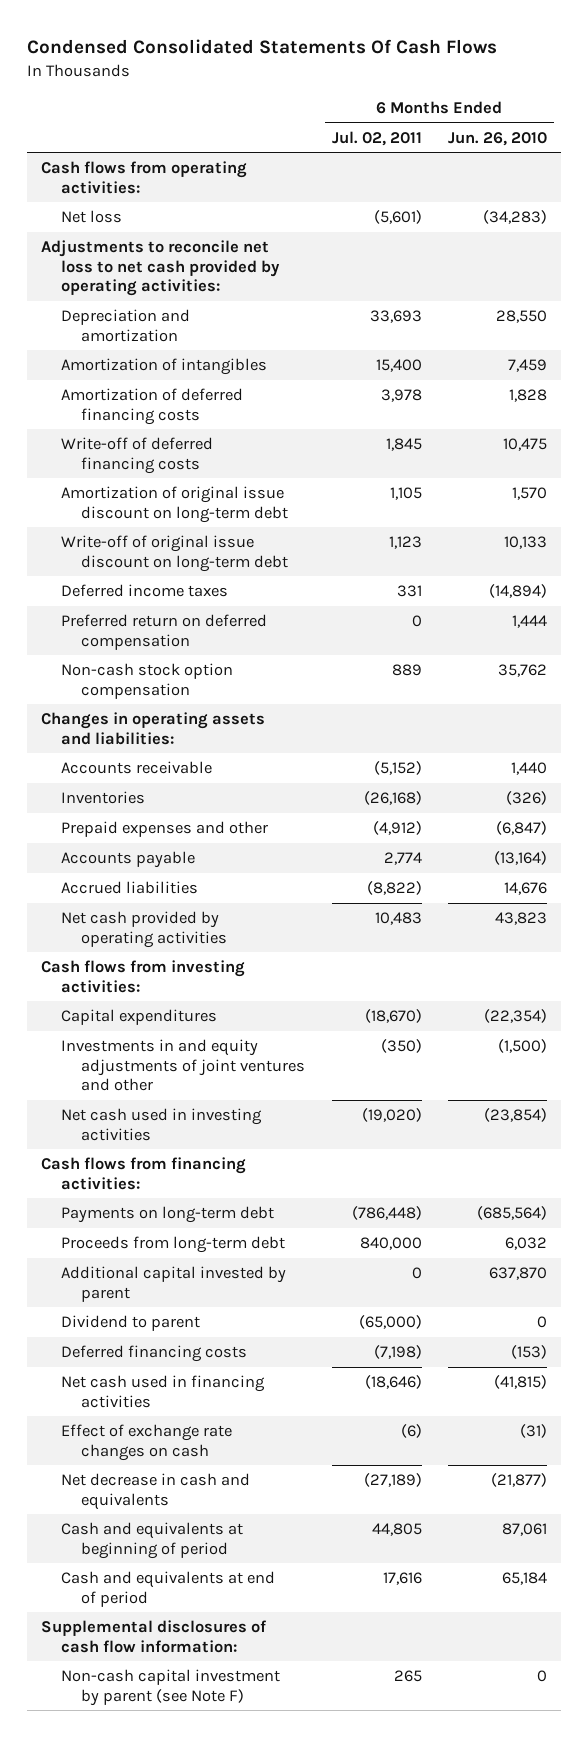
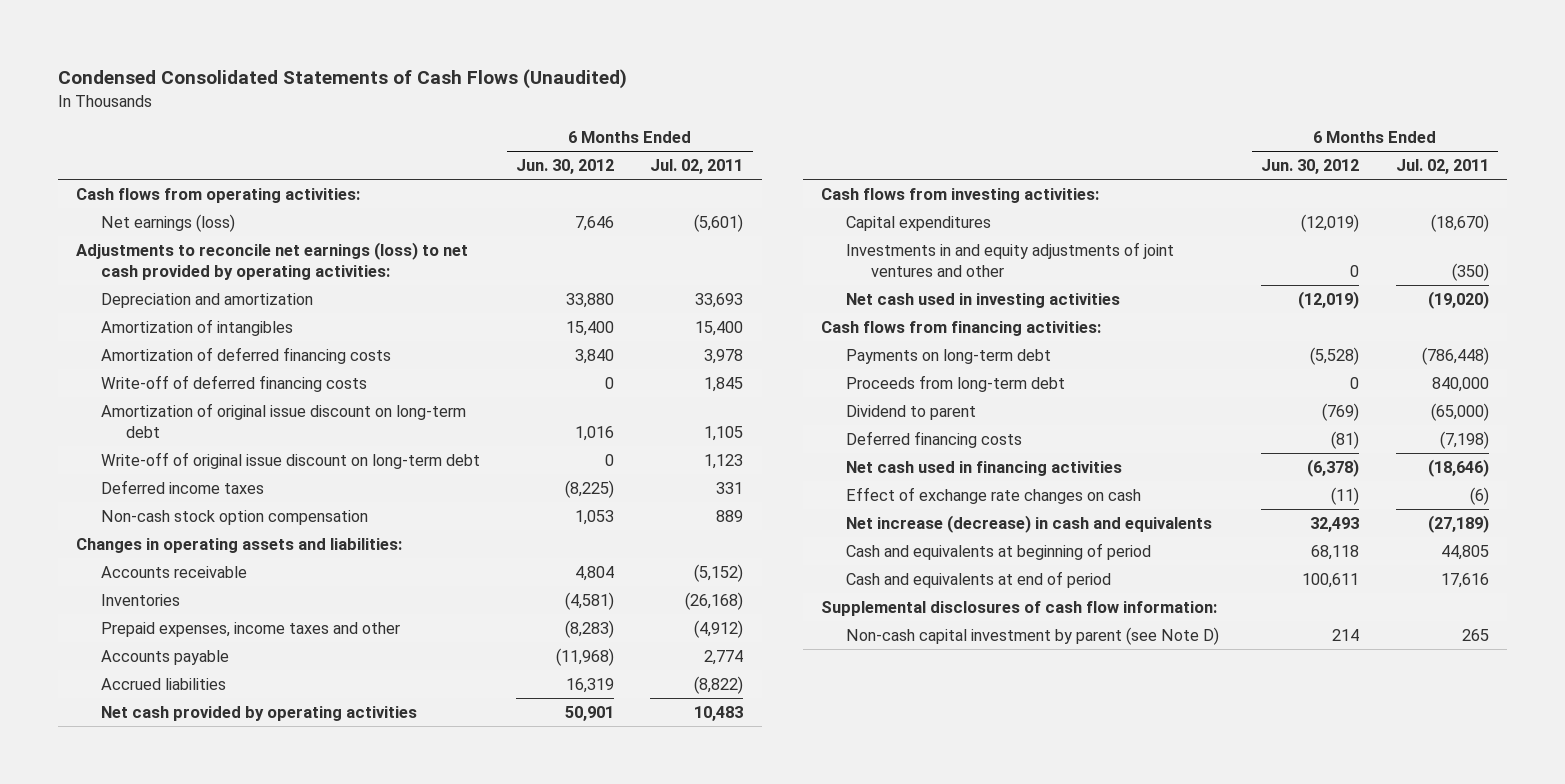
[27,39,498,55] Condensed Consolidated Statements Of Cash Flows -> [58,69,628,90] Condensed Consolidated Statements of Cash Flows (Unaudited)
[448,131,548,146] Jun. 26, 2010 -> none
none -> [516,159,615,175] Jun. 30, 2012
[60,210,122,224] Net loss -> [100,213,235,232] Net earnings (loss)
[40,240,280,297] Adjustments to reconcile net loss to net cash provided by operating activities: -> [76,241,469,280] Adjustments to reconcile net earnings (loss) to net cash provided by operating activities:
[60,614,267,650] Preferred return on deferred compensation -> none
[60,821,268,838] Prepaid expenses and other -> [100,621,400,637] Prepaid expenses, income taxes and other
[60,1266,286,1302] Additional capital invested by parent -> none
[60,1473,250,1510] Net decrease in cash and equivalents -> [846,514,1213,533] Net increase (decrease) in cash and equivalents
[60,1669,280,1706] Non-cash capital investment by parent (see Note F) -> [846,626,1220,645] Non-cash capital investment by parent (see Note D)

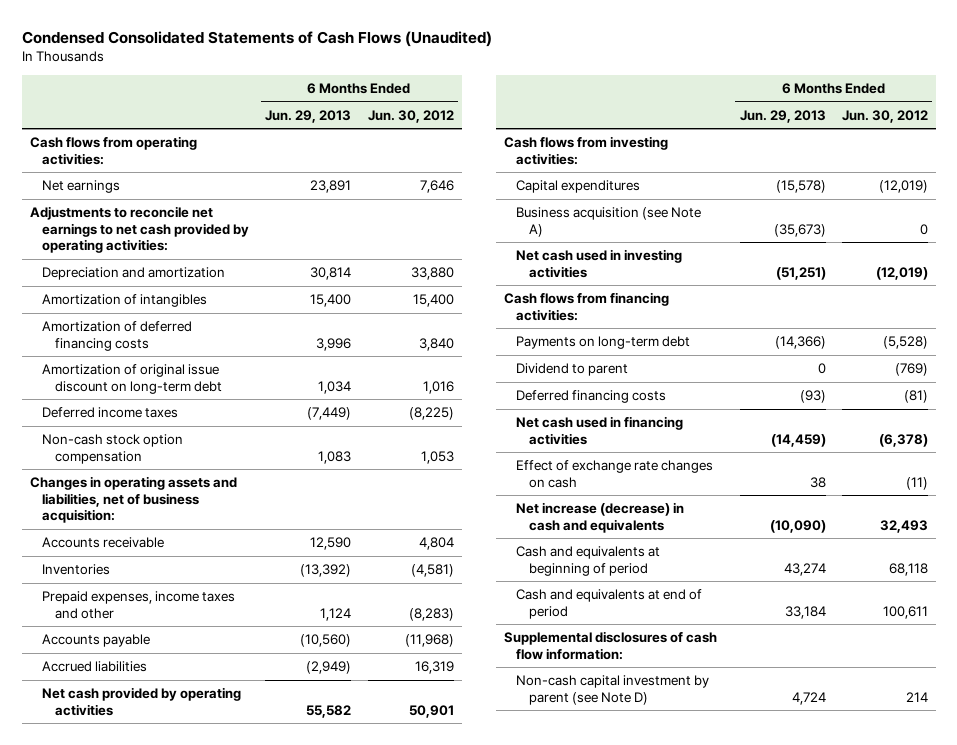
[650,159,744,175] Jul. 02, 2011 -> none
none -> [265,109,352,123] Jun. 29, 2013
[100,213,235,232] Net earnings (loss) -> [42,180,121,194] Net earnings
[76,241,469,280] Adjustments to reconcile net earnings (loss) to net cash provided by operating activities: -> [29,206,250,254] Adjustments to reconcile net earnings to net cash provided by operating activities:
[100,374,367,392] Write-off of deferred financing costs -> none
[100,451,480,469] Write-off of original issue discount on long-term debt -> none
[76,537,403,553] Changes in operating assets and liabilities: -> [29,476,237,524] Changes in operating assets and liabilities, net of business acquisition:
[846,241,1175,277] Investments in and equity adjustments of joint ventures and other -> none
none -> [516,207,702,237] Business acquisition (see Note A)
[846,374,1066,392] Proceeds from long-term debt -> none

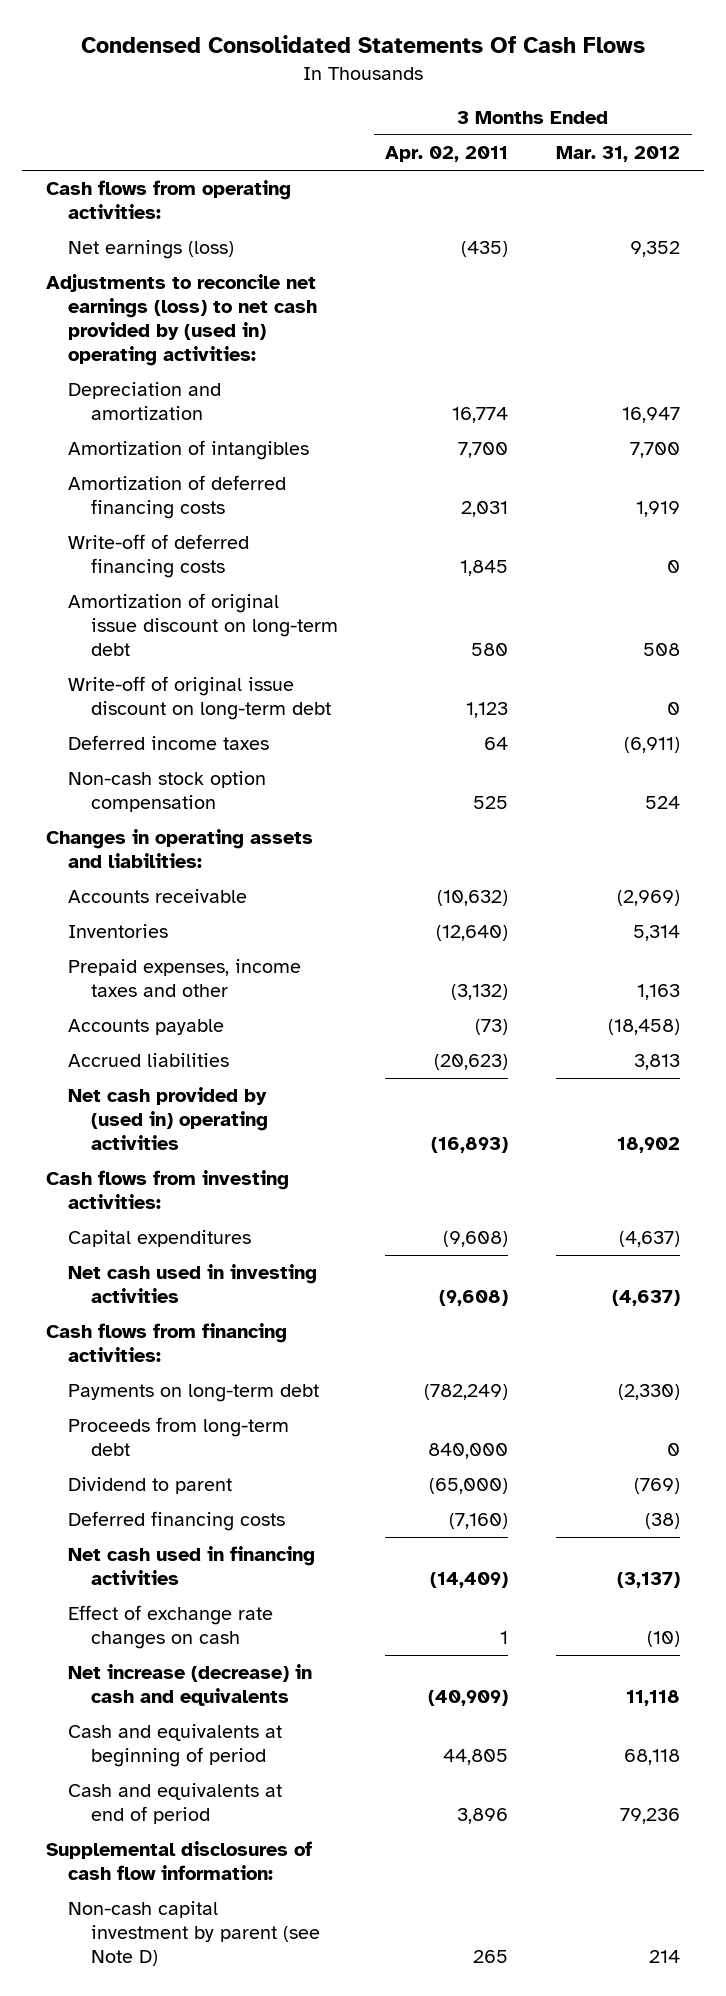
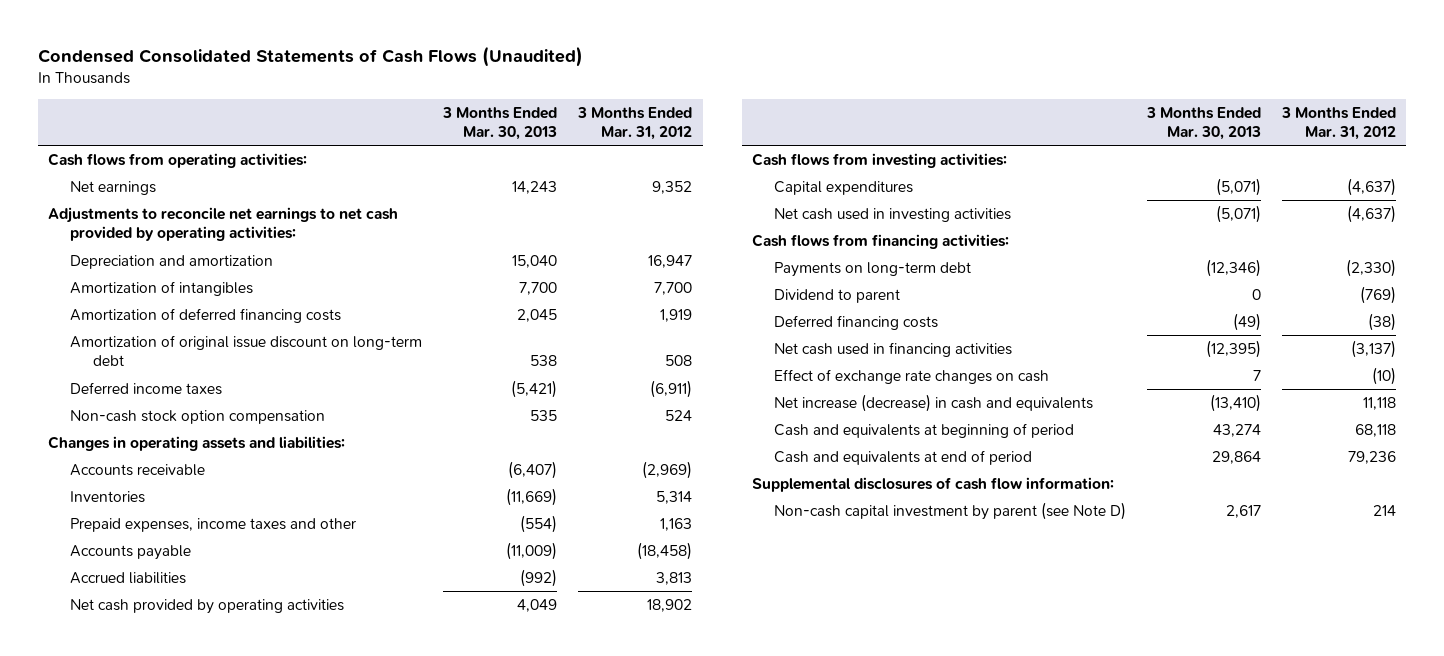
[80,34,645,53] Condensed Consolidated Statements Of Cash Flows -> [37,45,583,67] Condensed Consolidated Statements of Cash Flows (Unaudited)
[385,146,509,163] Apr. 02, 2011 -> none
none -> [442,106,558,141] 3 Months Ended Mar. 30, 2013
[68,240,235,260] Net earnings (loss) -> [70,180,157,195] Net earnings
[45,274,318,366] Adjustments to reconcile net earnings (loss) to net cash provided by (used in) operating activities: -> [48,206,399,242] Adjustments to reconcile net earnings to net cash provided by operating activities:
[68,534,250,579] Write-off of deferred financing costs -> none
[68,676,331,721] Write-off of original issue discount on long-term debt -> none
[68,1087,268,1151] Net cash provided by (used in) operating activities -> [70,598,345,614] Net cash provided by operating activities
[68,1417,290,1457] Proceeds from long-term debt -> none

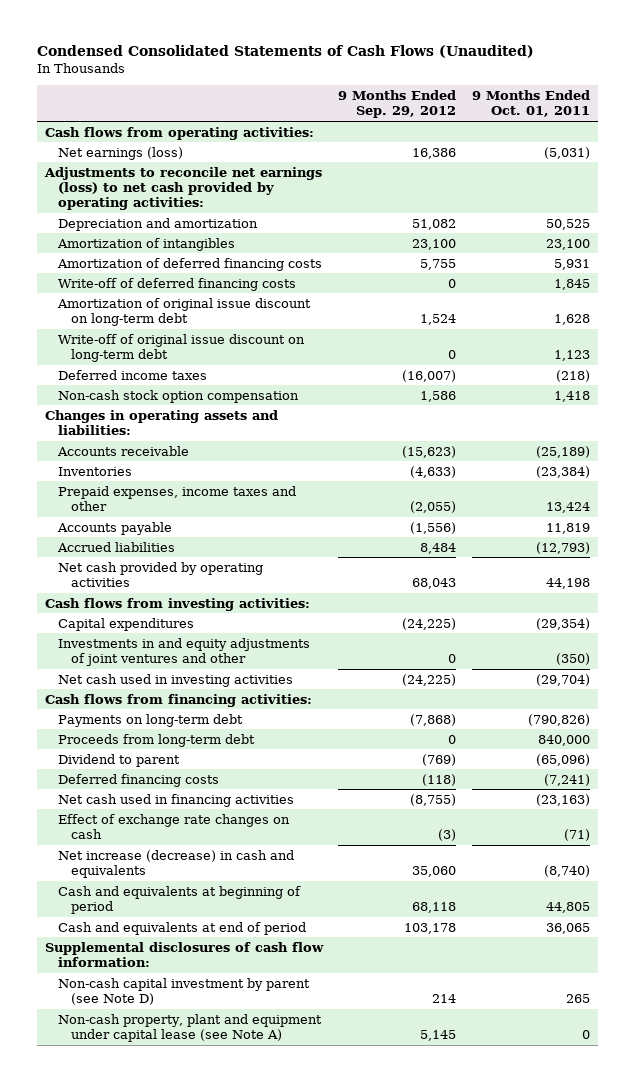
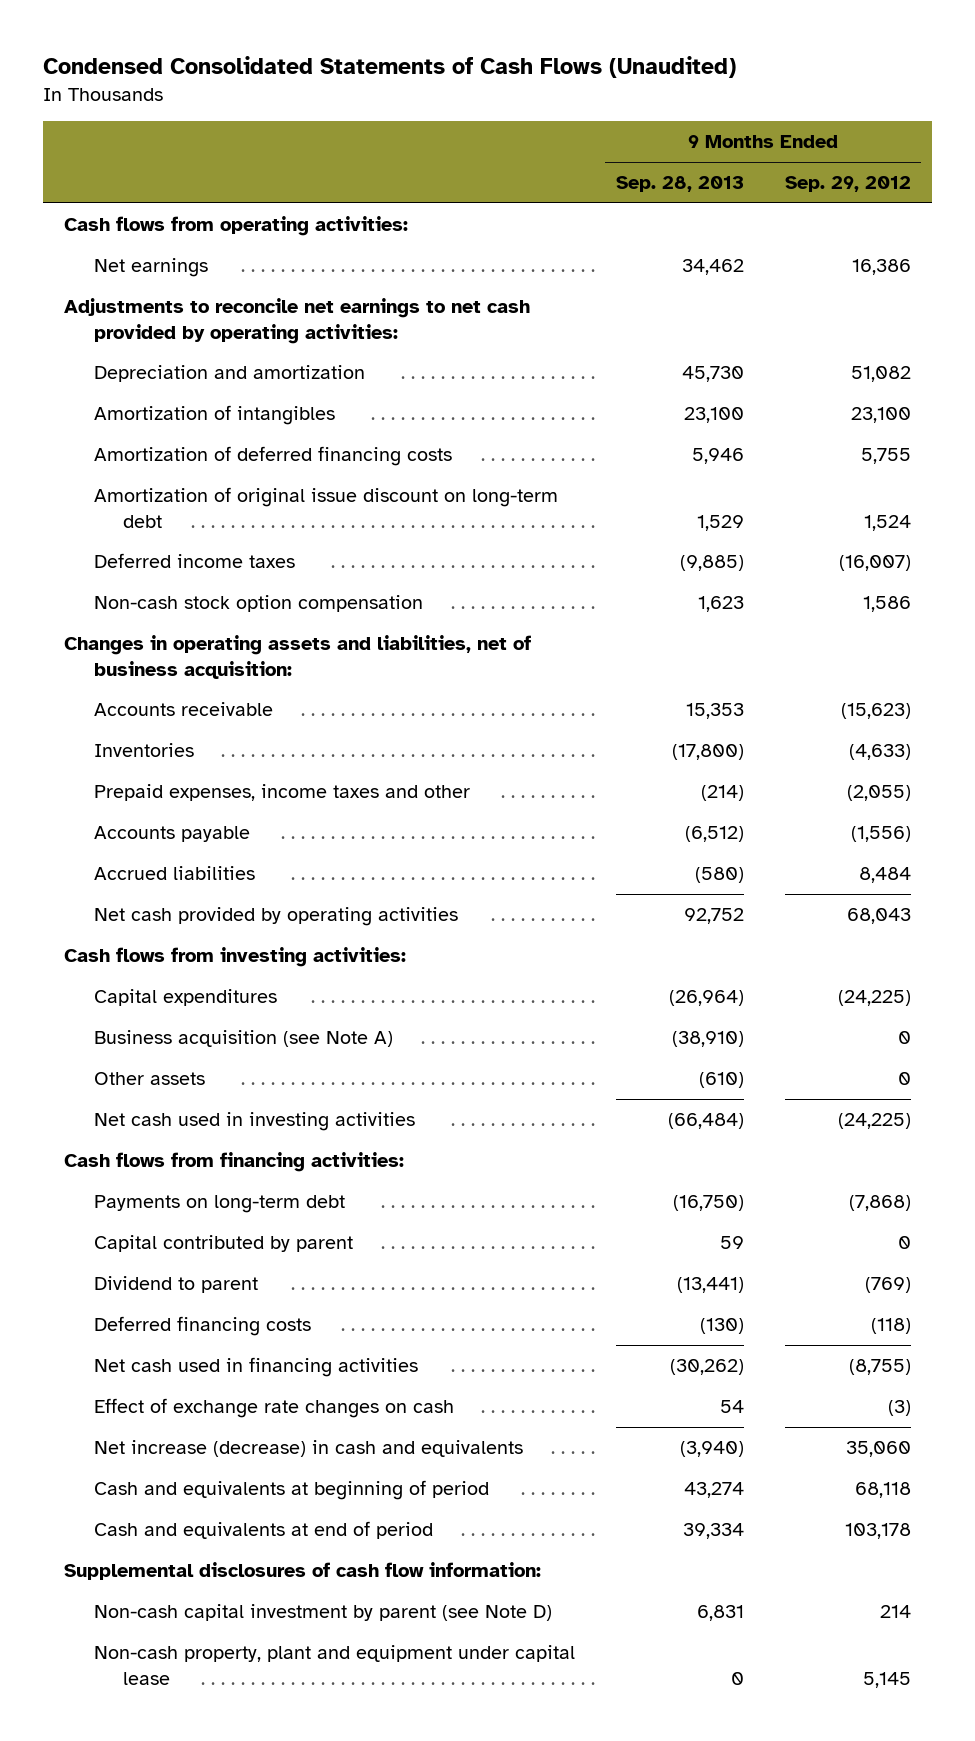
[471,90,590,118] 9 Months Ended Oct. 01, 2011 -> none
none -> [615,176,744,193] Sep. 28, 2013
[58,146,184,160] Net earnings (loss) -> [93,258,208,278] Net earnings
[43,166,322,211] Adjustments to reconcile net earnings (loss) to net cash provided by operating activities: -> [63,298,530,344] Adjustments to reconcile net earnings to net cash provided by operating activities:
[58,277,297,291] Write-off of deferred financing costs -> none
[58,333,306,363] Write-off of original issue discount on long-term debt -> none
[44,409,278,436] Changes in operating assets and liabilities: -> [63,635,531,679] Changes in operating assets and liabilities, net of business acquisition:
none -> [93,1030,393,1048] Business acquisition (see Note A)
[58,637,311,667] Investments in and equity adjustments of joint ventures and other -> [93,1072,205,1086] Other assets
[58,733,256,747] Proceeds from long-term debt -> none
none -> [93,1235,353,1253] Capital contributed by parent
[58,1013,323,1043] Non-cash property, plant and equipment under capital lease (see Note A) -> [93,1645,575,1685] Non-cash property, plant and equipment under capital lease

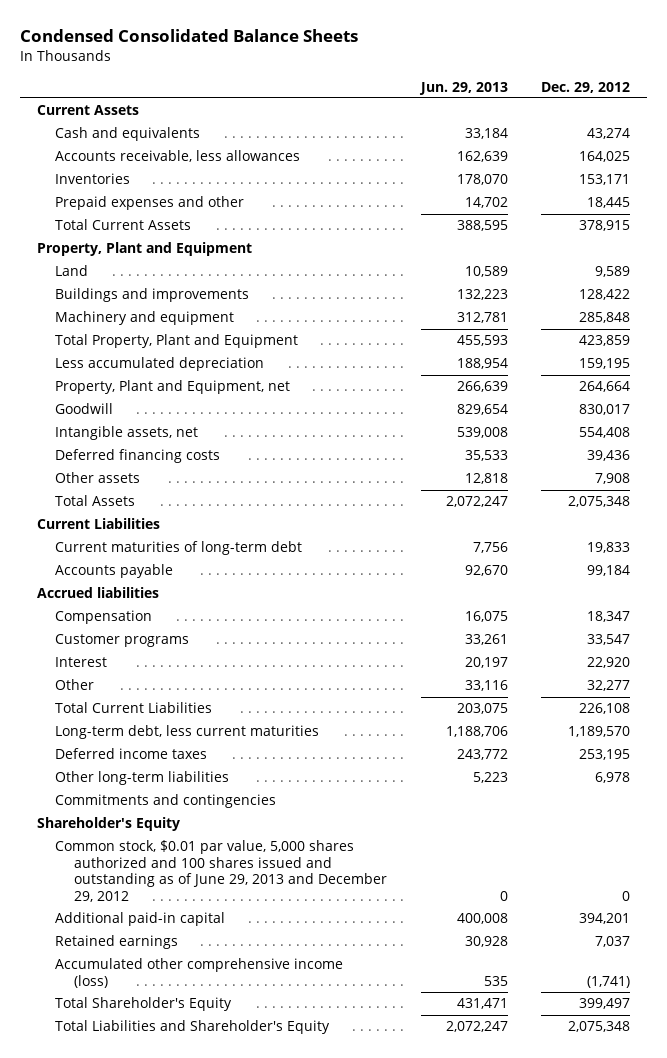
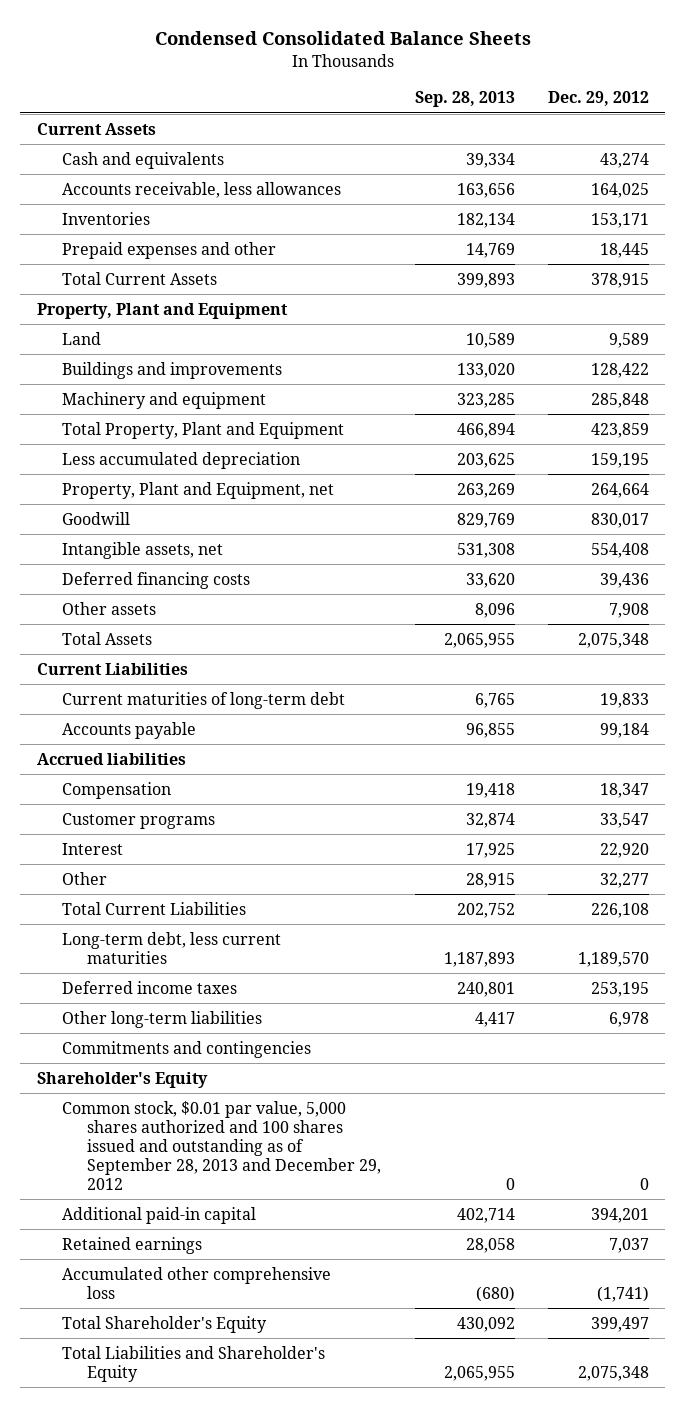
[418,81,508,95] Jun. 29, 2013 -> none
none -> [414,91,515,108] Sep. 28, 2013
[55,840,388,902] Common stock, $0.01 par value, 5,000 shares authorized and 100 shares issued and outstanding as of June 29, 2013 and December 29, 2012 -> [62,1100,382,1190] Common stock, $0.01 par value, 5,000 shares authorized and 100 shares issued and outstanding as of September 28, 2013 and December 29, 2012
[55,958,344,988] Accumulated other comprehensive income (loss) -> [62,1266,332,1299] Accumulated other comprehensive loss

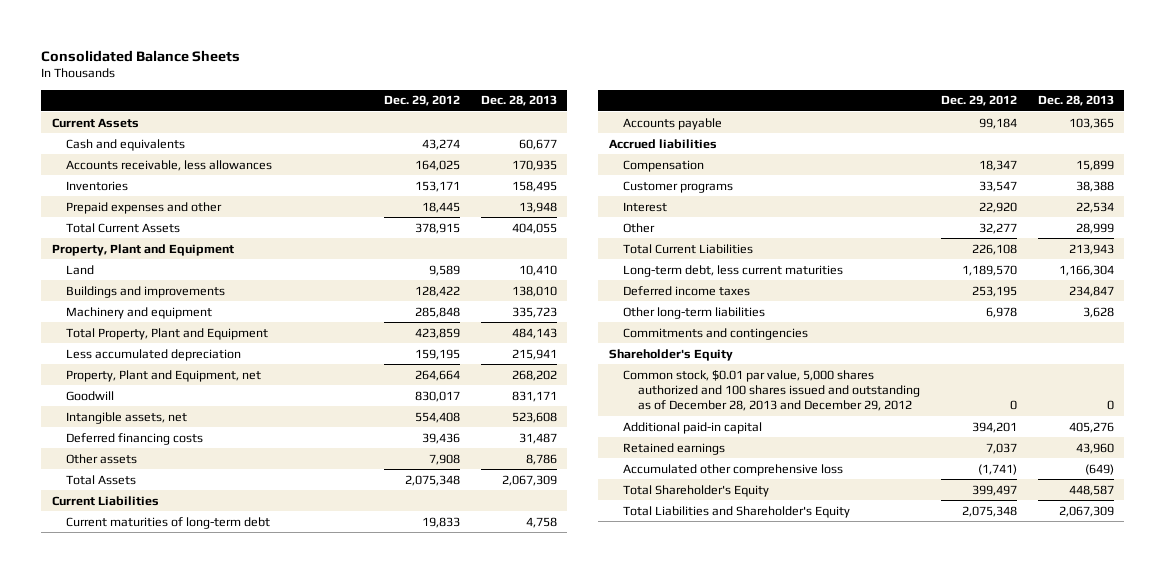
[154,31,531,46] Condensed Consolidated Balance Sheets -> [41,49,241,62] Consolidated Balance Sheets
[414,91,515,108] Sep. 28, 2013 -> none
none -> [480,95,557,107] Dec. 28, 2013
[62,1100,382,1190] Common stock, $0.01 par value, 5,000 shares authorized and 100 shares issued and outstanding as of September 28, 2013 and December 29, 2012 -> [623,369,921,412] Common stock, $0.01 par value, 5,000 shares authorized and 100 shares issued and outstanding as of December 28, 2013 and December 29, 2012

